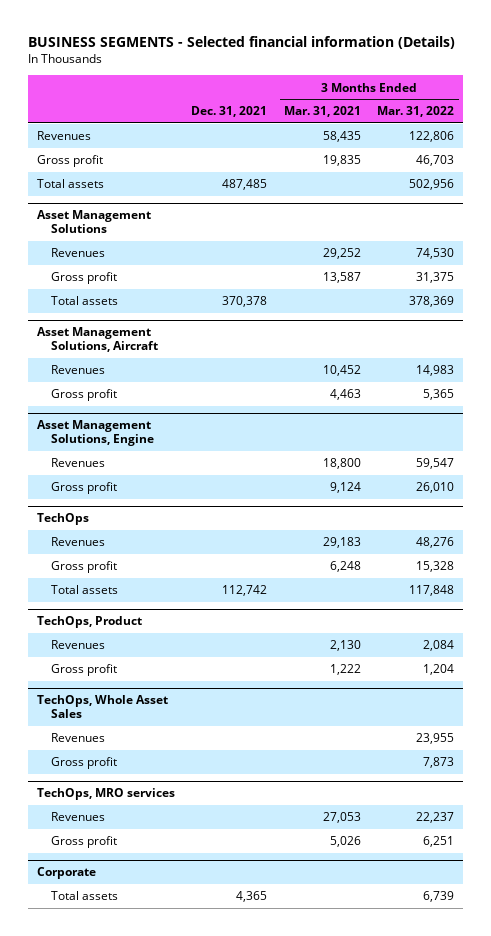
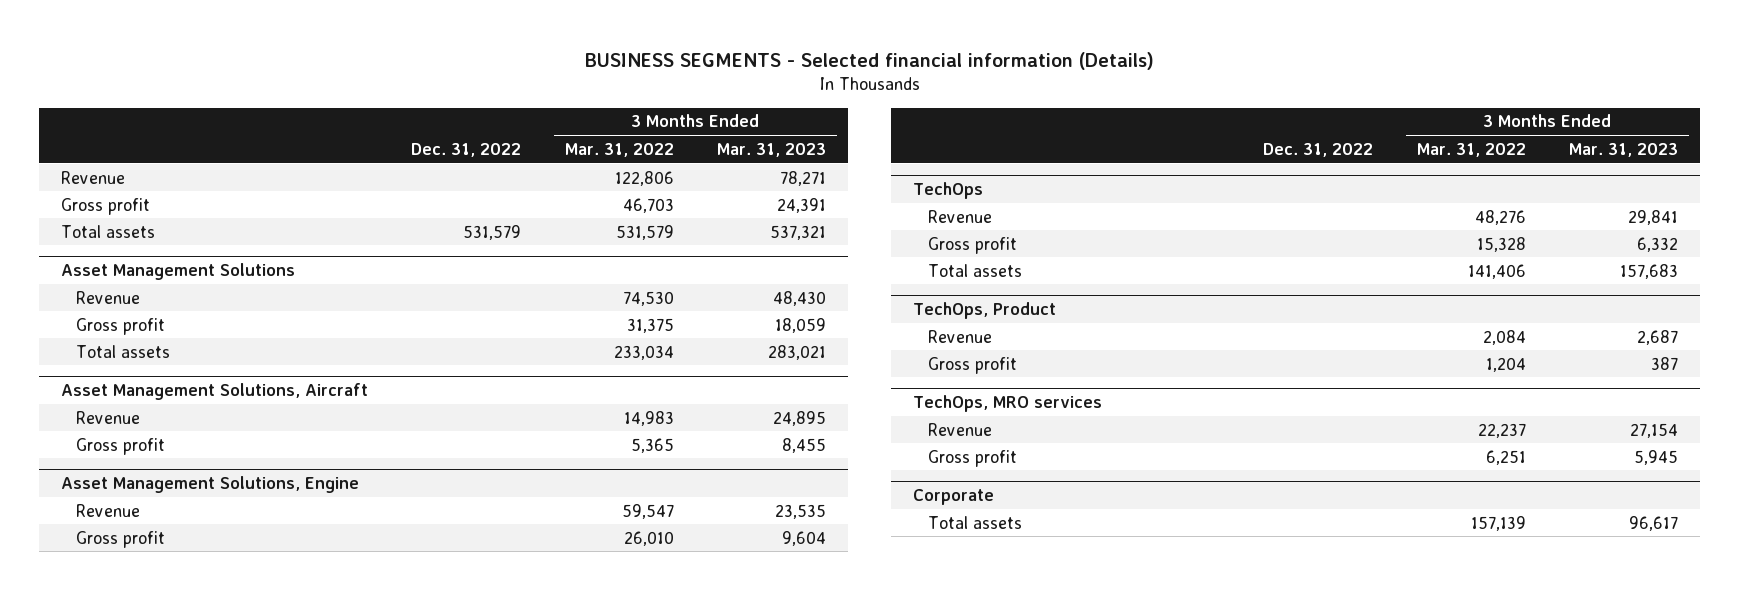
[191,106,268,118] Dec. 31, 2021 -> none
[283,106,361,118] Mar. 31, 2021 -> none
none -> [411,142,522,157] Dec. 31, 2022
none -> [716,142,826,157] Mar. 31, 2023
[36,131,91,141] Revenues -> [60,170,125,184] Revenue
[409,179,455,191] 502,956 -> [615,224,674,240] 531,579
[51,248,106,258] Revenues -> [75,290,140,304] Revenue
[409,296,455,308] 378,369 -> [613,344,674,360] 233,034
[51,365,106,375] Revenues -> [75,410,140,424] Revenue
[51,458,106,468] Revenues -> [75,503,140,517] Revenue
[51,537,106,547] Revenues -> [928,209,993,223] Revenue
[409,585,455,597] 117,848 -> [1467,263,1526,279] 141,406
[51,640,106,650] Revenues -> [928,329,993,343] Revenue
[36,695,168,719] TechOps, Whole Asset Sales -> none
[51,733,106,743] Revenues -> none
[51,757,118,770] Gross profit -> none
[51,812,106,822] Revenues -> [928,422,993,436] Revenue
[423,891,455,903] 6,739 -> [1470,515,1526,531] 157,139

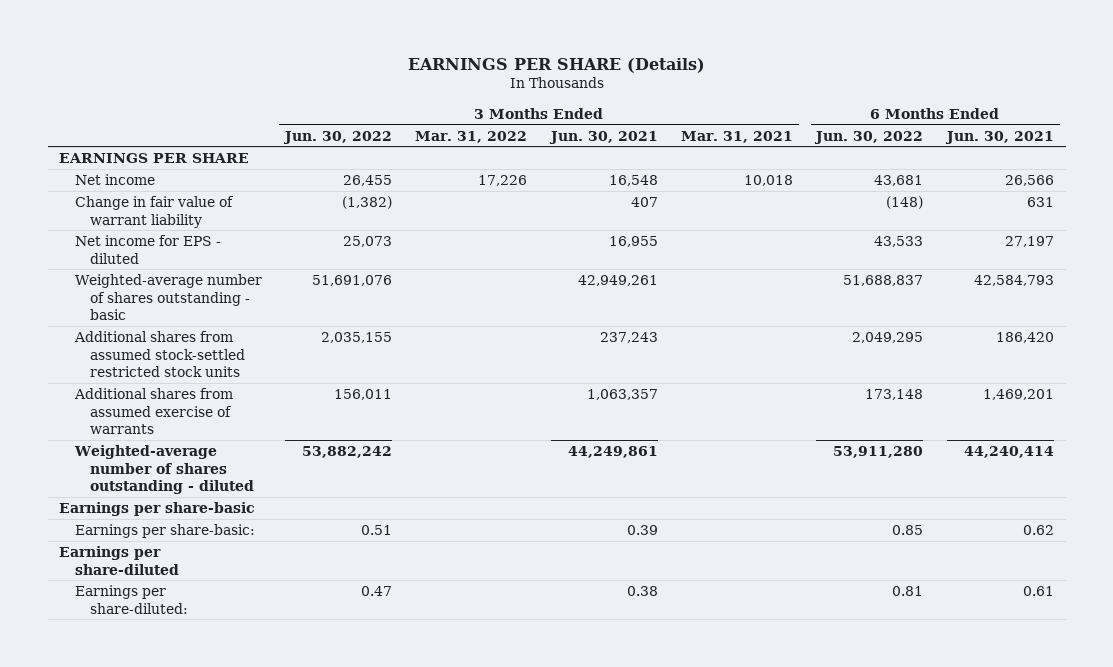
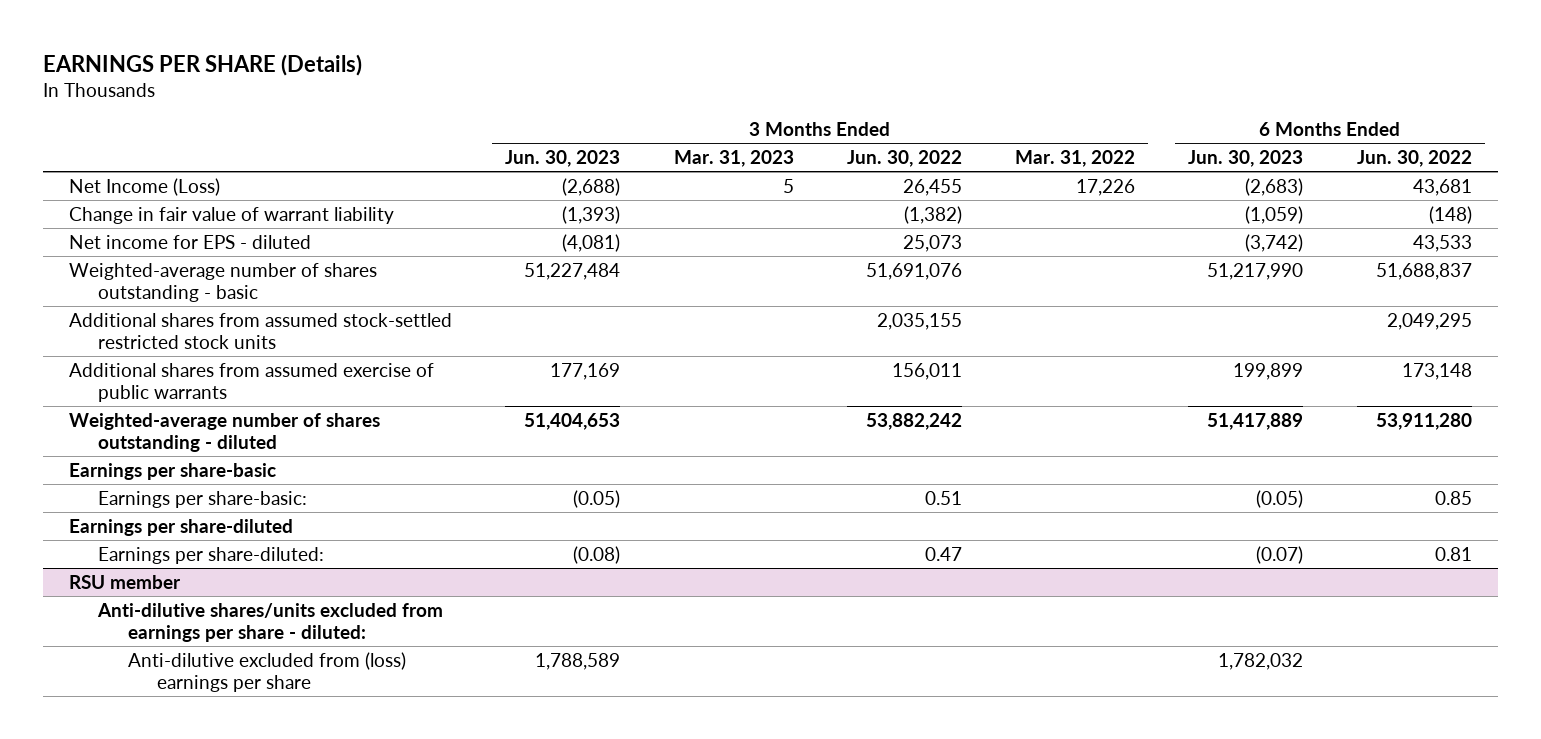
[548,130,658,144] Jun. 30, 2021 -> none
[681,130,794,143] Mar. 31, 2021 -> none
[944,130,1054,144] Jun. 30, 2021 -> none
none -> [505,149,621,167] Jun. 30, 2023
none -> [673,149,794,167] Mar. 31, 2023
none -> [1188,149,1304,167] Jun. 30, 2023
[59,153,250,164] EARNINGS PER SHARE -> none
[74,174,155,186] Net income -> [69,177,221,196] Net Income (Loss)
[73,388,233,435] Additional shares from assumed exercise of warrants -> [69,362,435,402] Additional shares from assumed exercise of public warrants
none -> [69,574,182,589] RSU member
none -> [97,602,444,642] Anti-dilutive shares/units excluded from earnings per share - diluted:
none -> [127,651,406,692] Anti-dilutive excluded from (loss) earnings per share

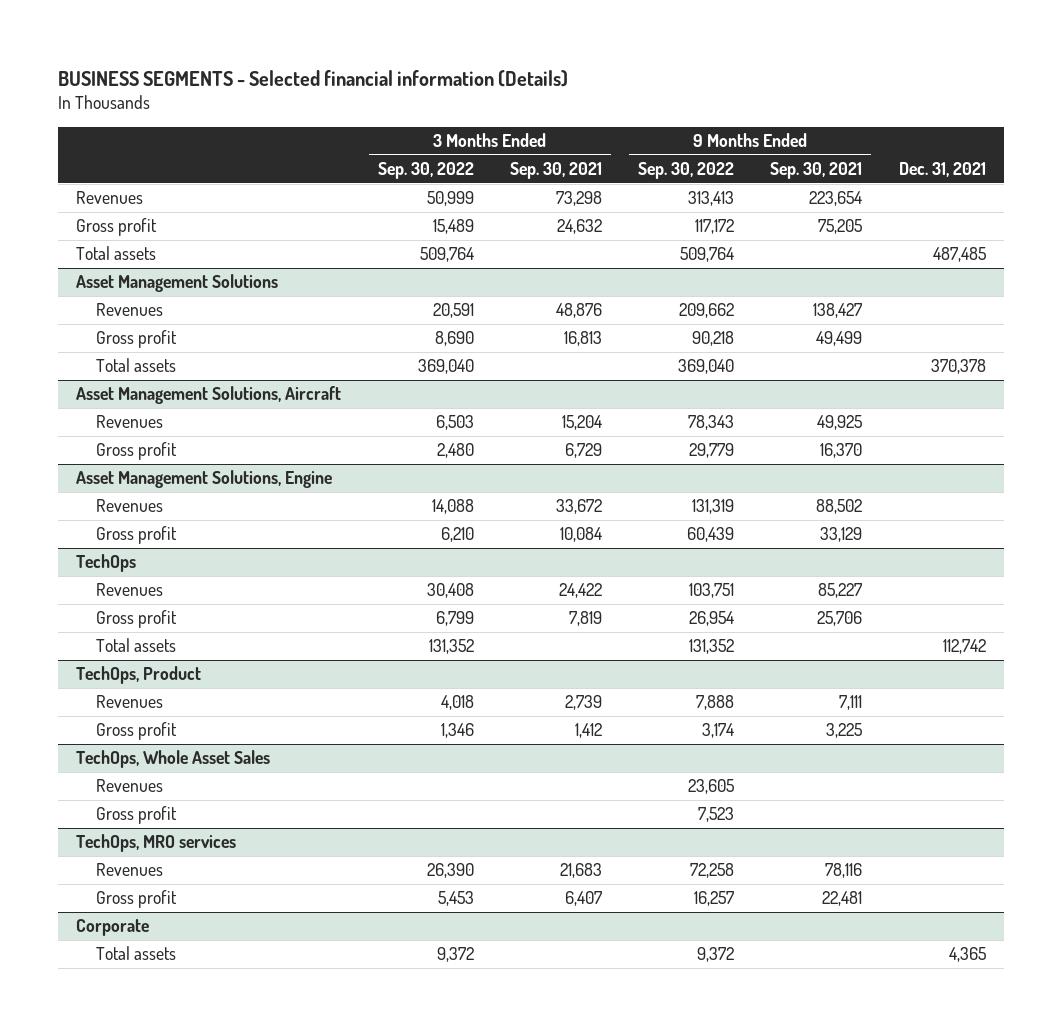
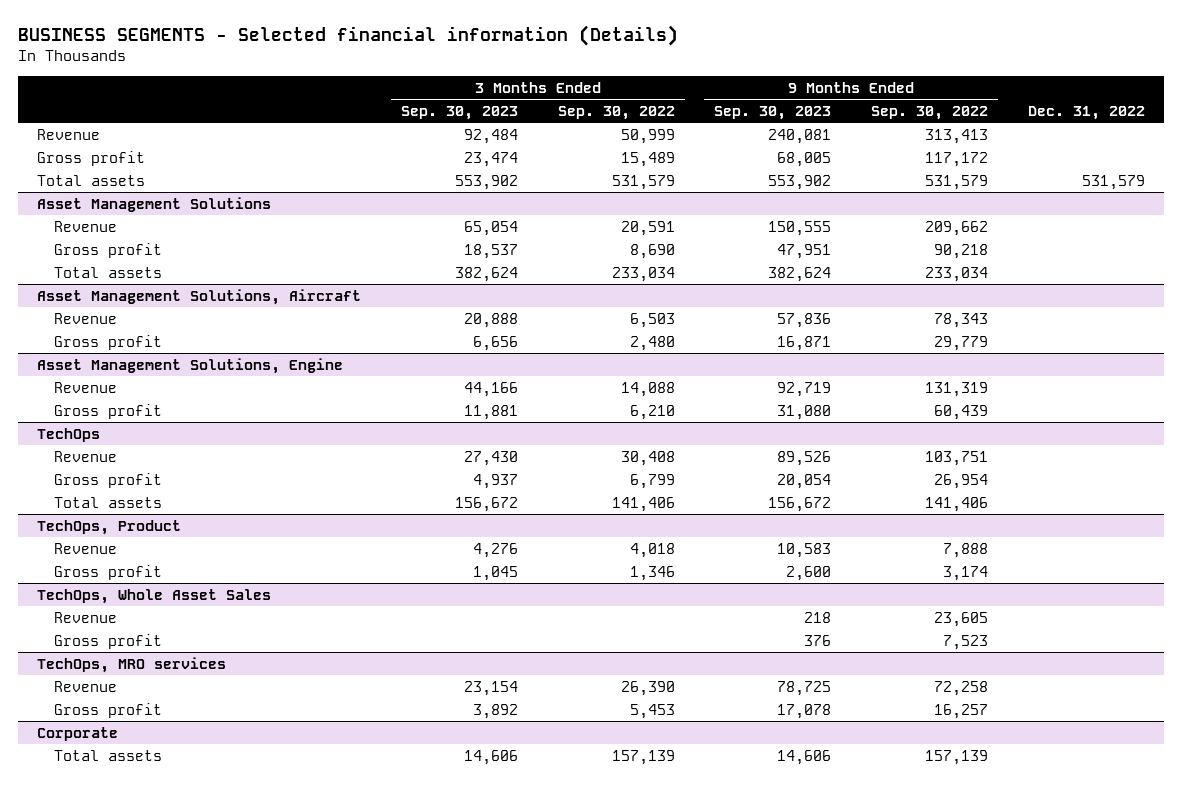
[509,162,602,180] Sep. 30, 2021 -> none
[770,162,863,180] Sep. 30, 2021 -> none
[898,162,986,178] Dec. 31, 2021 -> none
none -> [401,106,519,121] Sep. 30, 2023
none -> [714,106,832,121] Sep. 30, 2023
none -> [1027,106,1145,121] Dec. 31, 2022
[76,191,144,205] Revenues -> [37,128,101,140] Revenue
[419,247,474,263] 509,764 -> [611,174,675,190] 531,579
[680,247,735,263] 509,764 -> [924,174,988,190] 531,579
[96,303,164,317] Revenues -> [54,220,118,232] Revenue
[417,359,474,375] 369,040 -> [611,266,675,282] 233,034
[678,359,735,375] 369,040 -> [924,266,988,282] 233,034
[96,415,164,429] Revenues -> [54,312,118,324] Revenue
[96,499,164,513] Revenues -> [54,381,118,393] Revenue
[96,583,164,597] Revenues -> [54,450,118,462] Revenue
[428,639,474,655] 131,352 -> [611,496,675,512] 141,406
[689,639,735,655] 131,352 -> [924,496,988,512] 141,406
[96,695,164,709] Revenues -> [54,542,118,554] Revenue
[96,779,164,793] Revenues -> [54,611,118,623] Revenue
[96,863,164,877] Revenues -> [54,680,118,692] Revenue
[436,947,474,963] 9,372 -> [611,749,675,765] 157,139
[697,947,735,963] 9,372 -> [924,749,988,765] 157,139

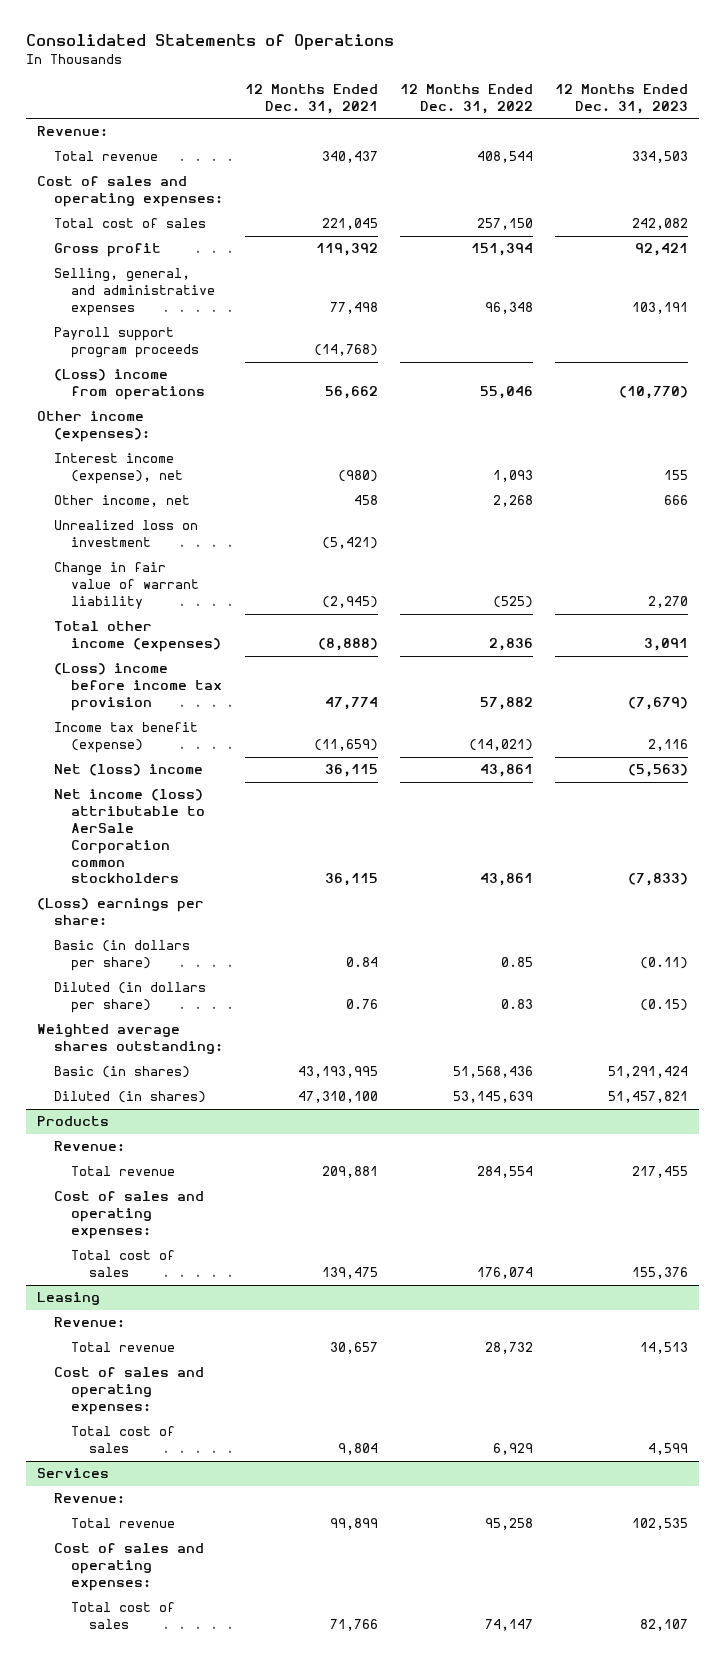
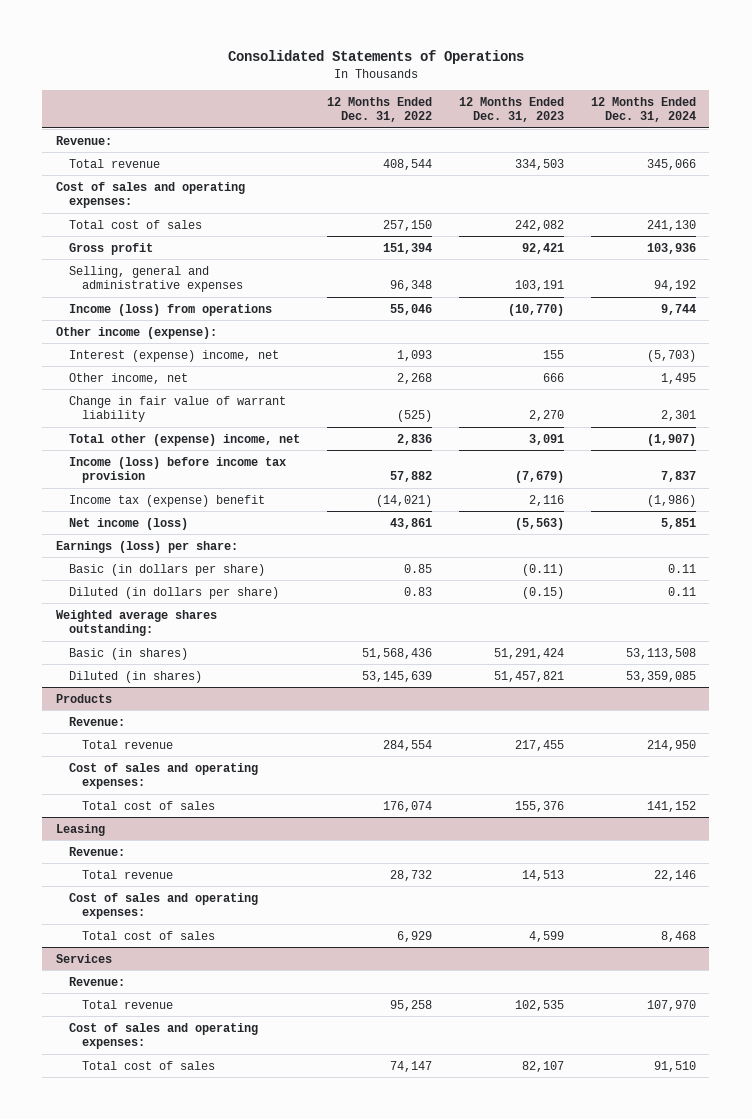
[245,83,379,114] 12 Months Ended Dec. 31, 2021 -> none
none -> [590,96,696,122] 12 Months Ended Dec. 31, 2024
[54,327,200,359] Payroll support program proceeds -> none
[54,268,216,316] Selling, general, and administrative expenses -> [68,265,243,292] Selling, general and administrative expenses
[54,369,206,401] (Loss) income from operations -> [68,303,272,316] Income (loss) from operations
[36,411,151,443] Other income (expenses): -> [55,326,217,339] Other income (expense):
[54,453,184,485] Interest income (expense), net -> [68,349,279,362] Interest (expense) income, net
[54,520,199,548] Unrealized loss on investment -> none
[54,789,206,884] Net income (loss) attributable to AerSale Corporation common stockholders -> none
[54,621,222,653] Total other income (expenses) -> [68,433,300,446] Total other (expense) income, net
[54,663,223,711] (Loss) income before income tax provision -> [68,456,286,483] Income (loss) before income tax provision
[54,722,199,754] Income tax benefit (expense) -> [68,494,265,507] Income tax (expense) benefit
[54,764,204,777] Net (loss) income -> [68,517,188,530] Net income (loss)
[36,898,204,926] (Loss) earnings per share: -> [55,540,238,553] Earnings (loss) per share:

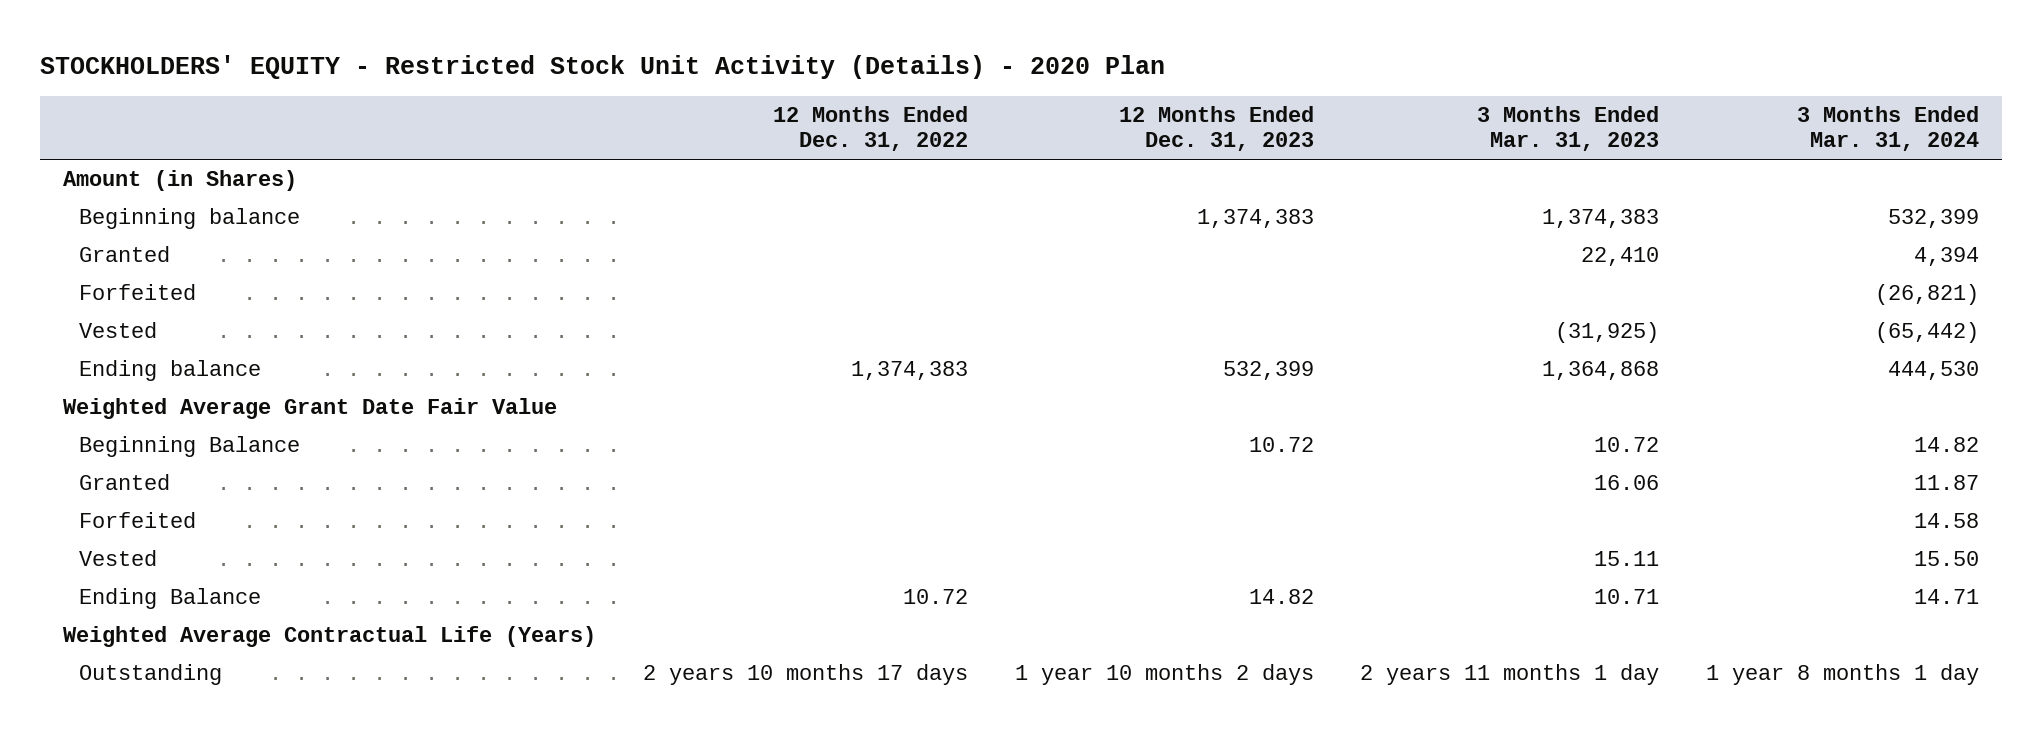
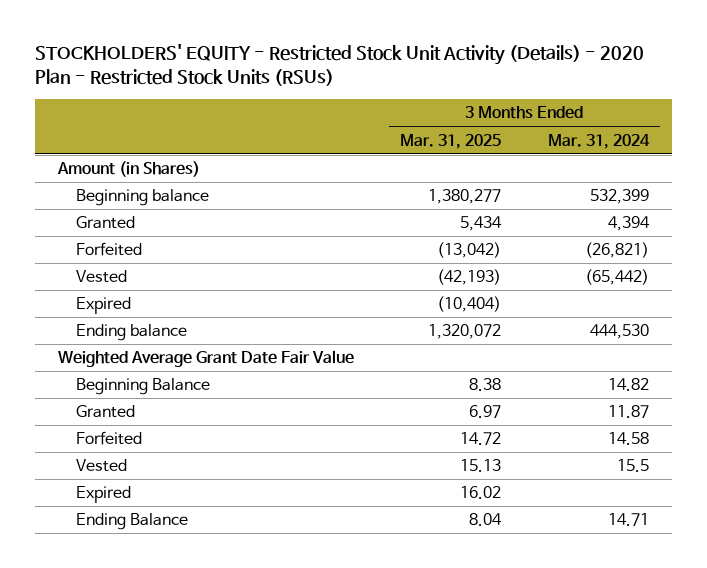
[39,54,1165,79] STOCKHOLDERS' EQUITY - Restricted Stock Unit Activity (Details) - 2020 Plan -> [35,44,645,87] STOCKHOLDERS' EQUITY - Restricted Stock Unit Activity (Details) - 2020 Plan - Restricted Stock Units (RSUs)
[773,105,969,152] 12 Months Ended Dec. 31, 2022 -> none
[1118,105,1314,152] 12 Months Ended Dec. 31, 2023 -> none
[1477,105,1660,152] 3 Months Ended Mar. 31, 2023 -> none
none -> [400,133,502,149] Mar. 31, 2025
none -> [75,297,131,315] Expired
[1914,551,1980,567] 15.50 -> [616,459,649,473] 15.5
none -> [75,486,131,504] Expired
[63,626,597,648] Weighted Average Contractual Life (Years) -> none
[78,664,222,686] Outstanding -> none

